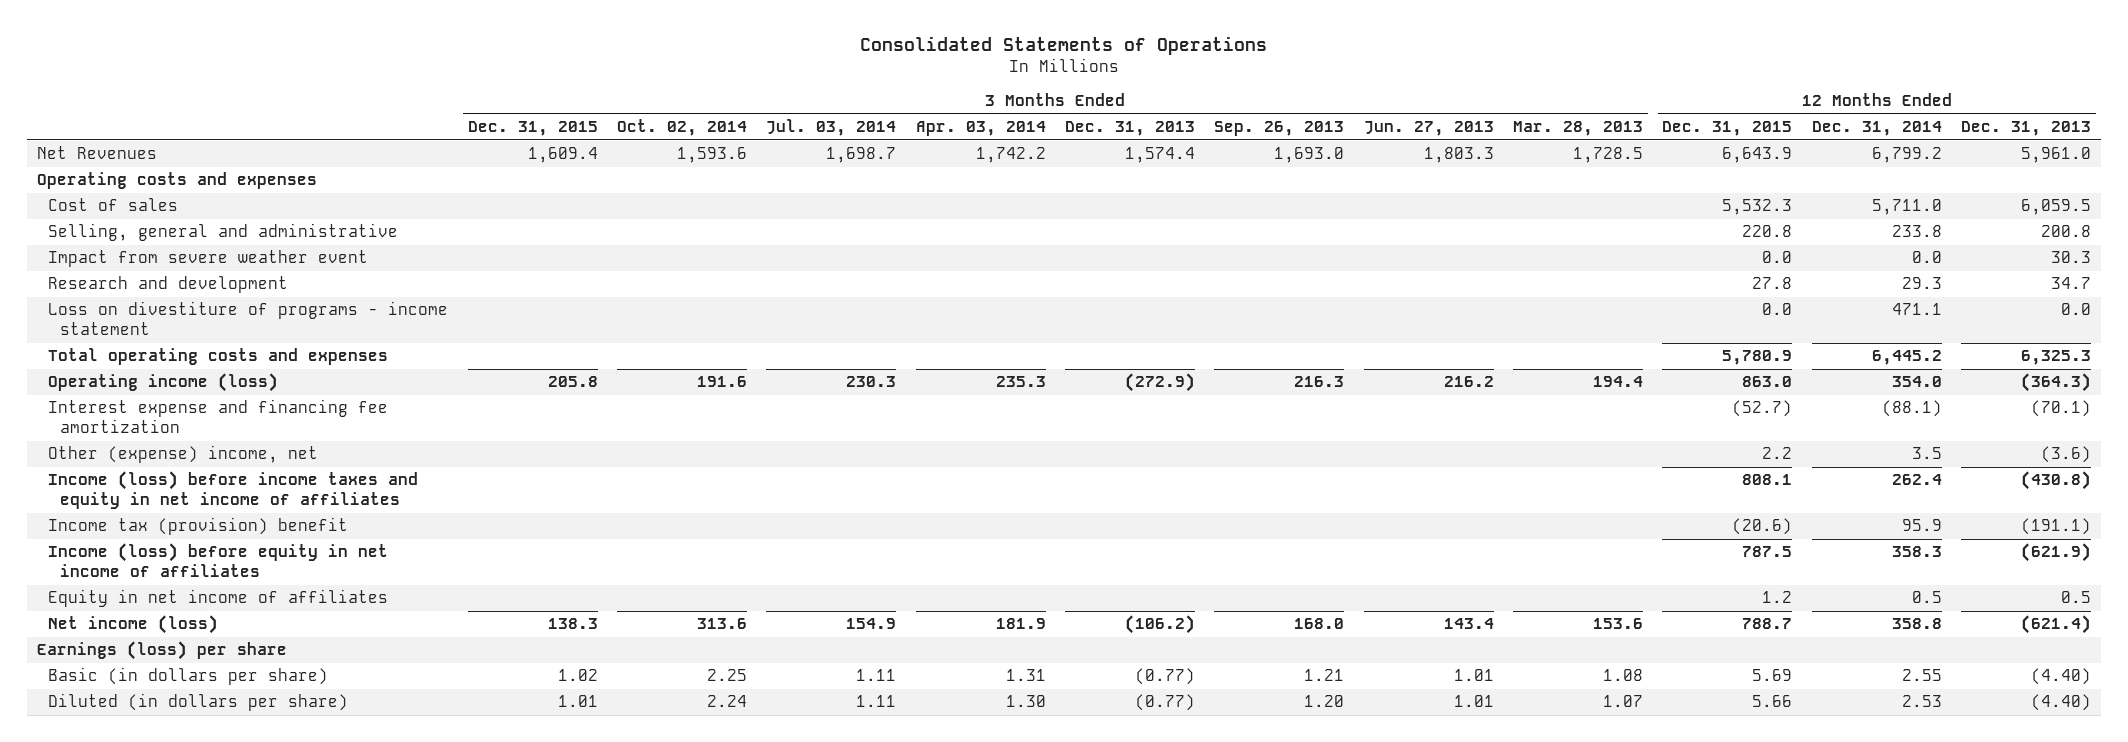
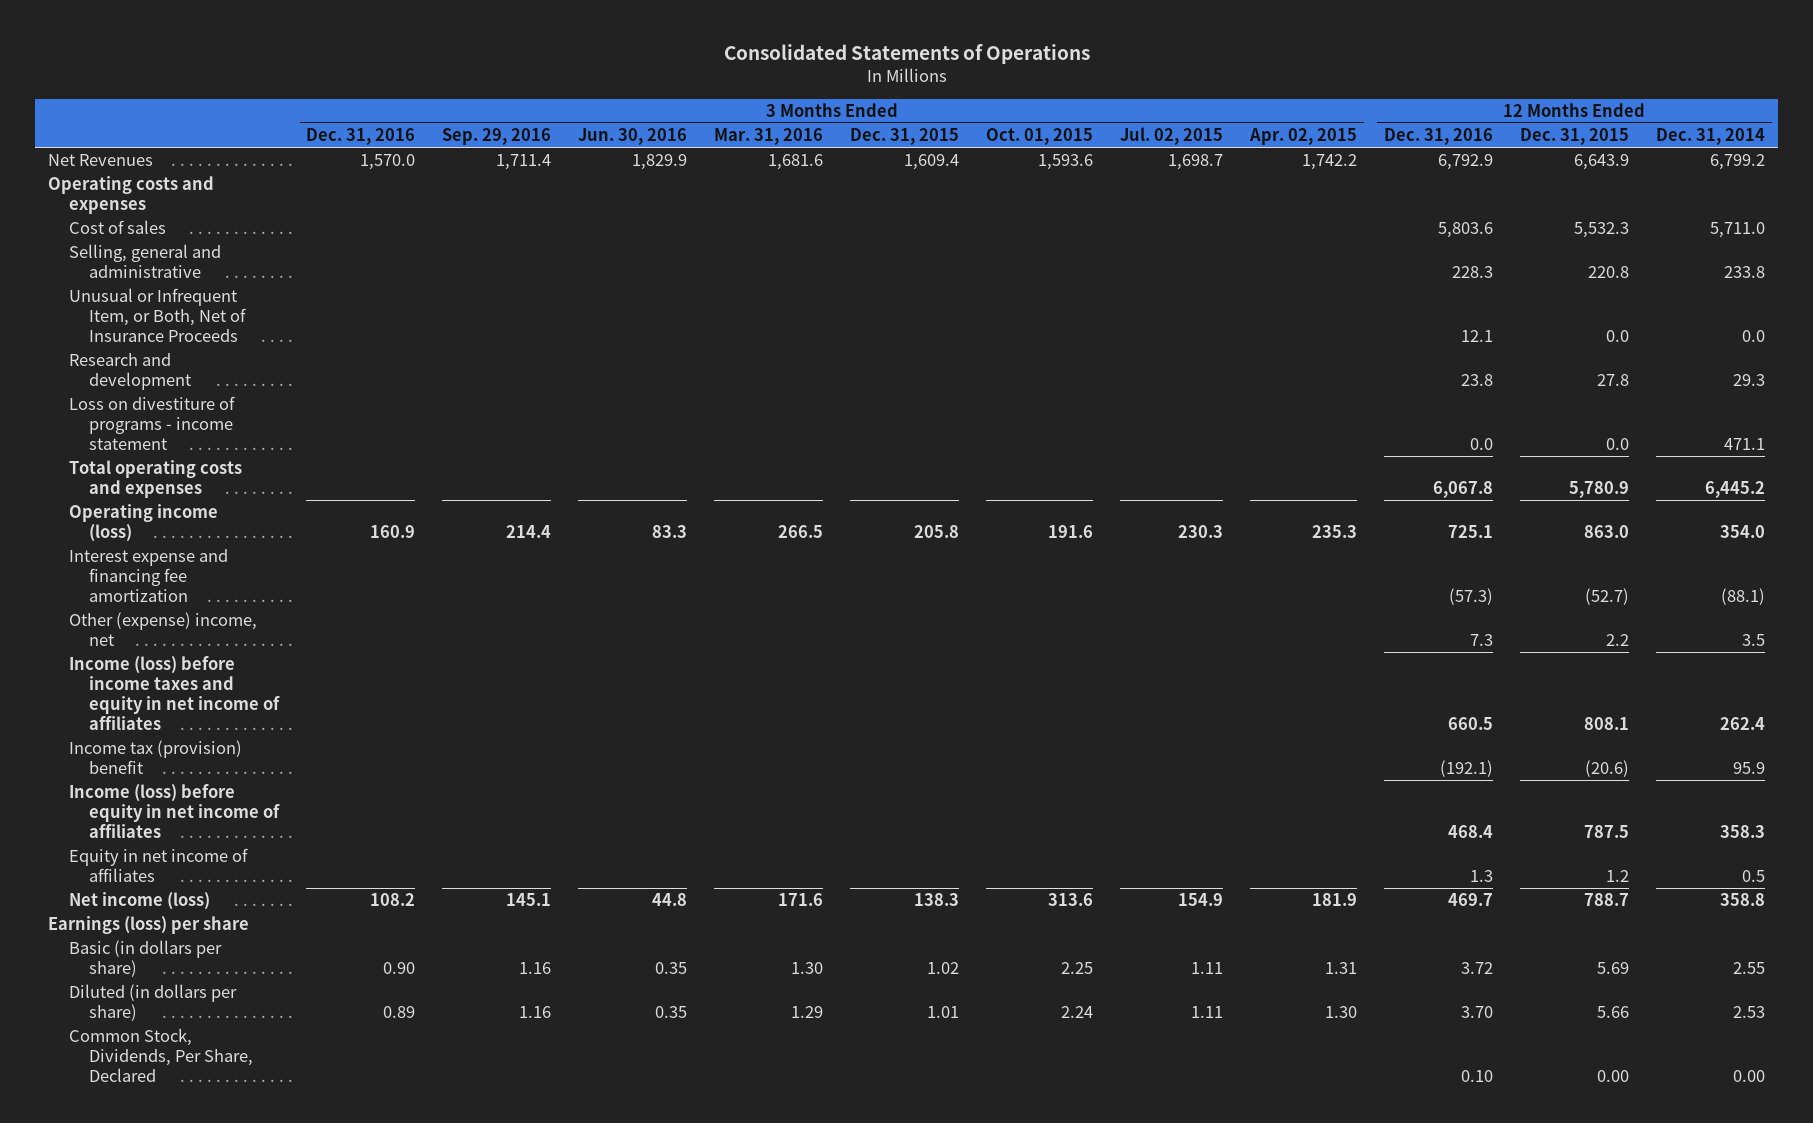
[617,119,748,137] Oct. 02, 2014 -> none
[766,119,897,137] Jul. 03, 2014 -> none
[915,121,1046,137] Apr. 03, 2014 -> none
[1065,121,1196,137] Dec. 31, 2013 -> none
[1214,121,1345,137] Sep. 26, 2013 -> none
[1363,121,1494,137] Jun. 27, 2013 -> none
[1513,121,1644,137] Mar. 28, 2013 -> none
[1961,121,2092,137] Dec. 31, 2013 -> none
none -> [306,127,416,145] Dec. 31, 2016
none -> [442,127,552,145] Sep. 29, 2016
none -> [578,127,688,145] Jun. 30, 2016
none -> [714,127,824,145] Mar. 31, 2016
none -> [986,127,1094,145] Oct. 01, 2015
none -> [1120,126,1224,145] Jul. 02, 2015
none -> [1249,127,1358,145] Apr. 02, 2015
none -> [1384,127,1494,145] Dec. 31, 2016
[48,250,369,268] Impact from severe weather event -> none
none -> [68,288,247,343] Unusual or Infrequent Item, or Both, Net of Insurance Proceeds
none -> [68,1028,254,1083] Common Stock, Dividends, Per Share, Declared

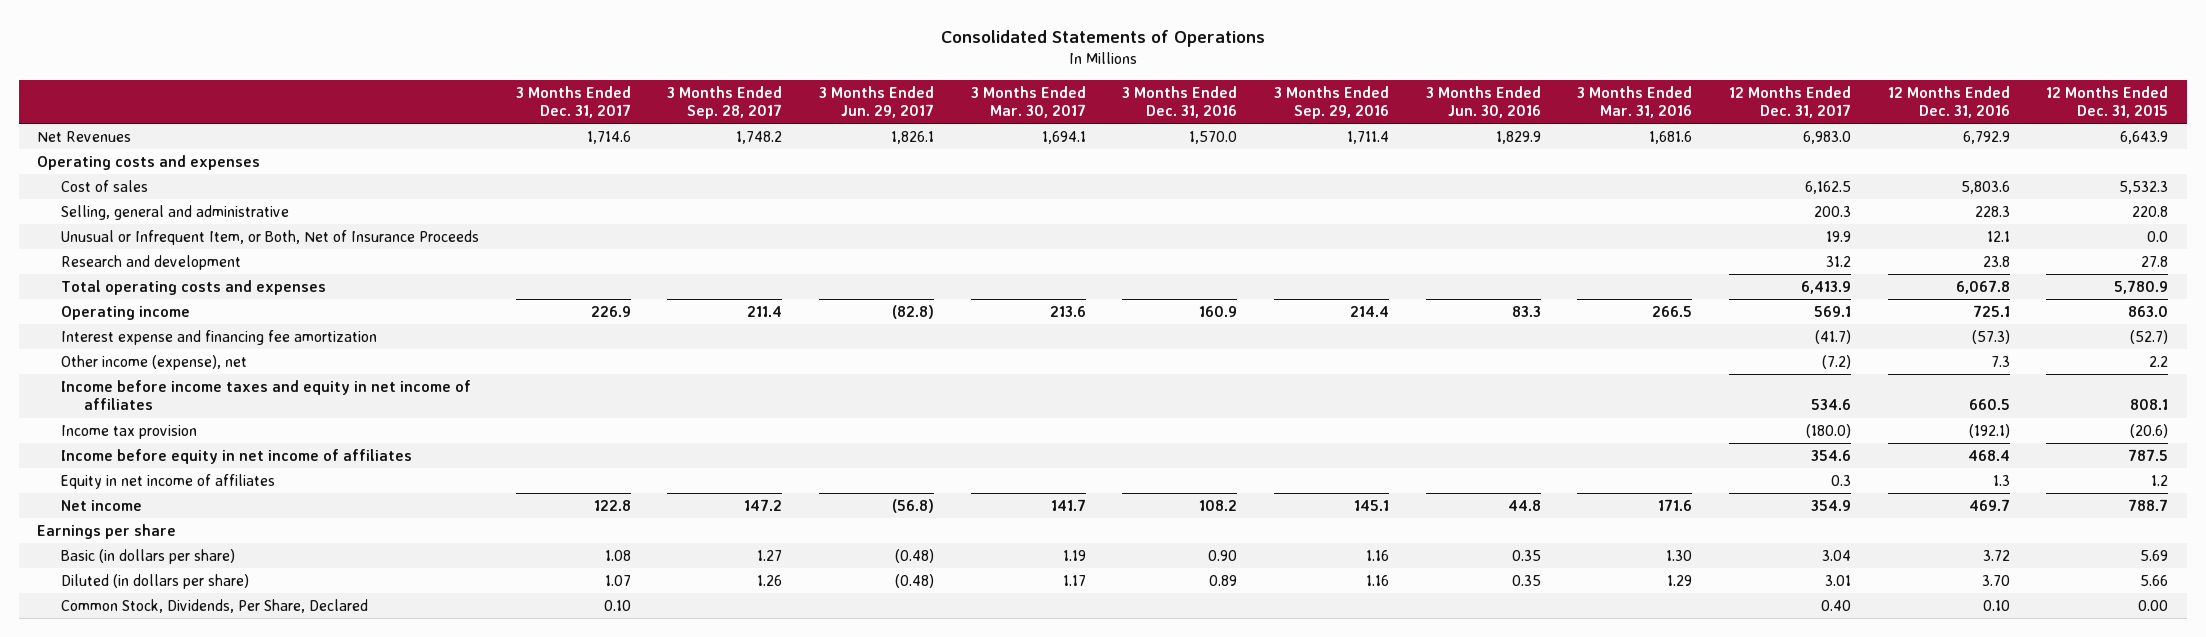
[850,127,960,145] Dec. 31, 2015 -> none
[986,127,1094,145] Oct. 01, 2015 -> none
[1120,126,1224,145] Jul. 02, 2015 -> none
[1249,127,1358,145] Apr. 02, 2015 -> none
[1655,127,1765,145] Dec. 31, 2014 -> none
none -> [515,85,631,118] 3 Months Ended Dec. 31, 2017
none -> [667,85,783,119] 3 Months Ended Sep. 28, 2017
none -> [818,85,934,118] 3 Months Ended Jun. 29, 2017
none -> [970,85,1086,118] 3 Months Ended Mar. 30, 2017
none -> [1728,85,1851,118] 12 Months Ended Dec. 31, 2017
[68,396,235,451] Loss on divestiture of programs - income statement -> none
[68,504,218,543] Operating income (loss) -> [60,305,190,320] Operating income
[68,612,257,647] Other (expense) income, net -> [60,354,247,370] Other income (expense), net
[68,656,281,731] Income (loss) before income taxes and equity in net income of affiliates -> [60,379,471,411] Income before income taxes and equity in net income of affiliates
[68,740,242,775] Income tax (provision) benefit -> [60,424,197,439] Income tax provision
[68,784,281,839] Income (loss) before equity in net income of affiliates -> [60,448,412,464] Income before equity in net income of affiliates
[68,892,210,911] Net income (loss) -> [60,499,142,511] Net income
[48,916,250,935] Earnings (loss) per share -> [37,523,177,539] Earnings per share

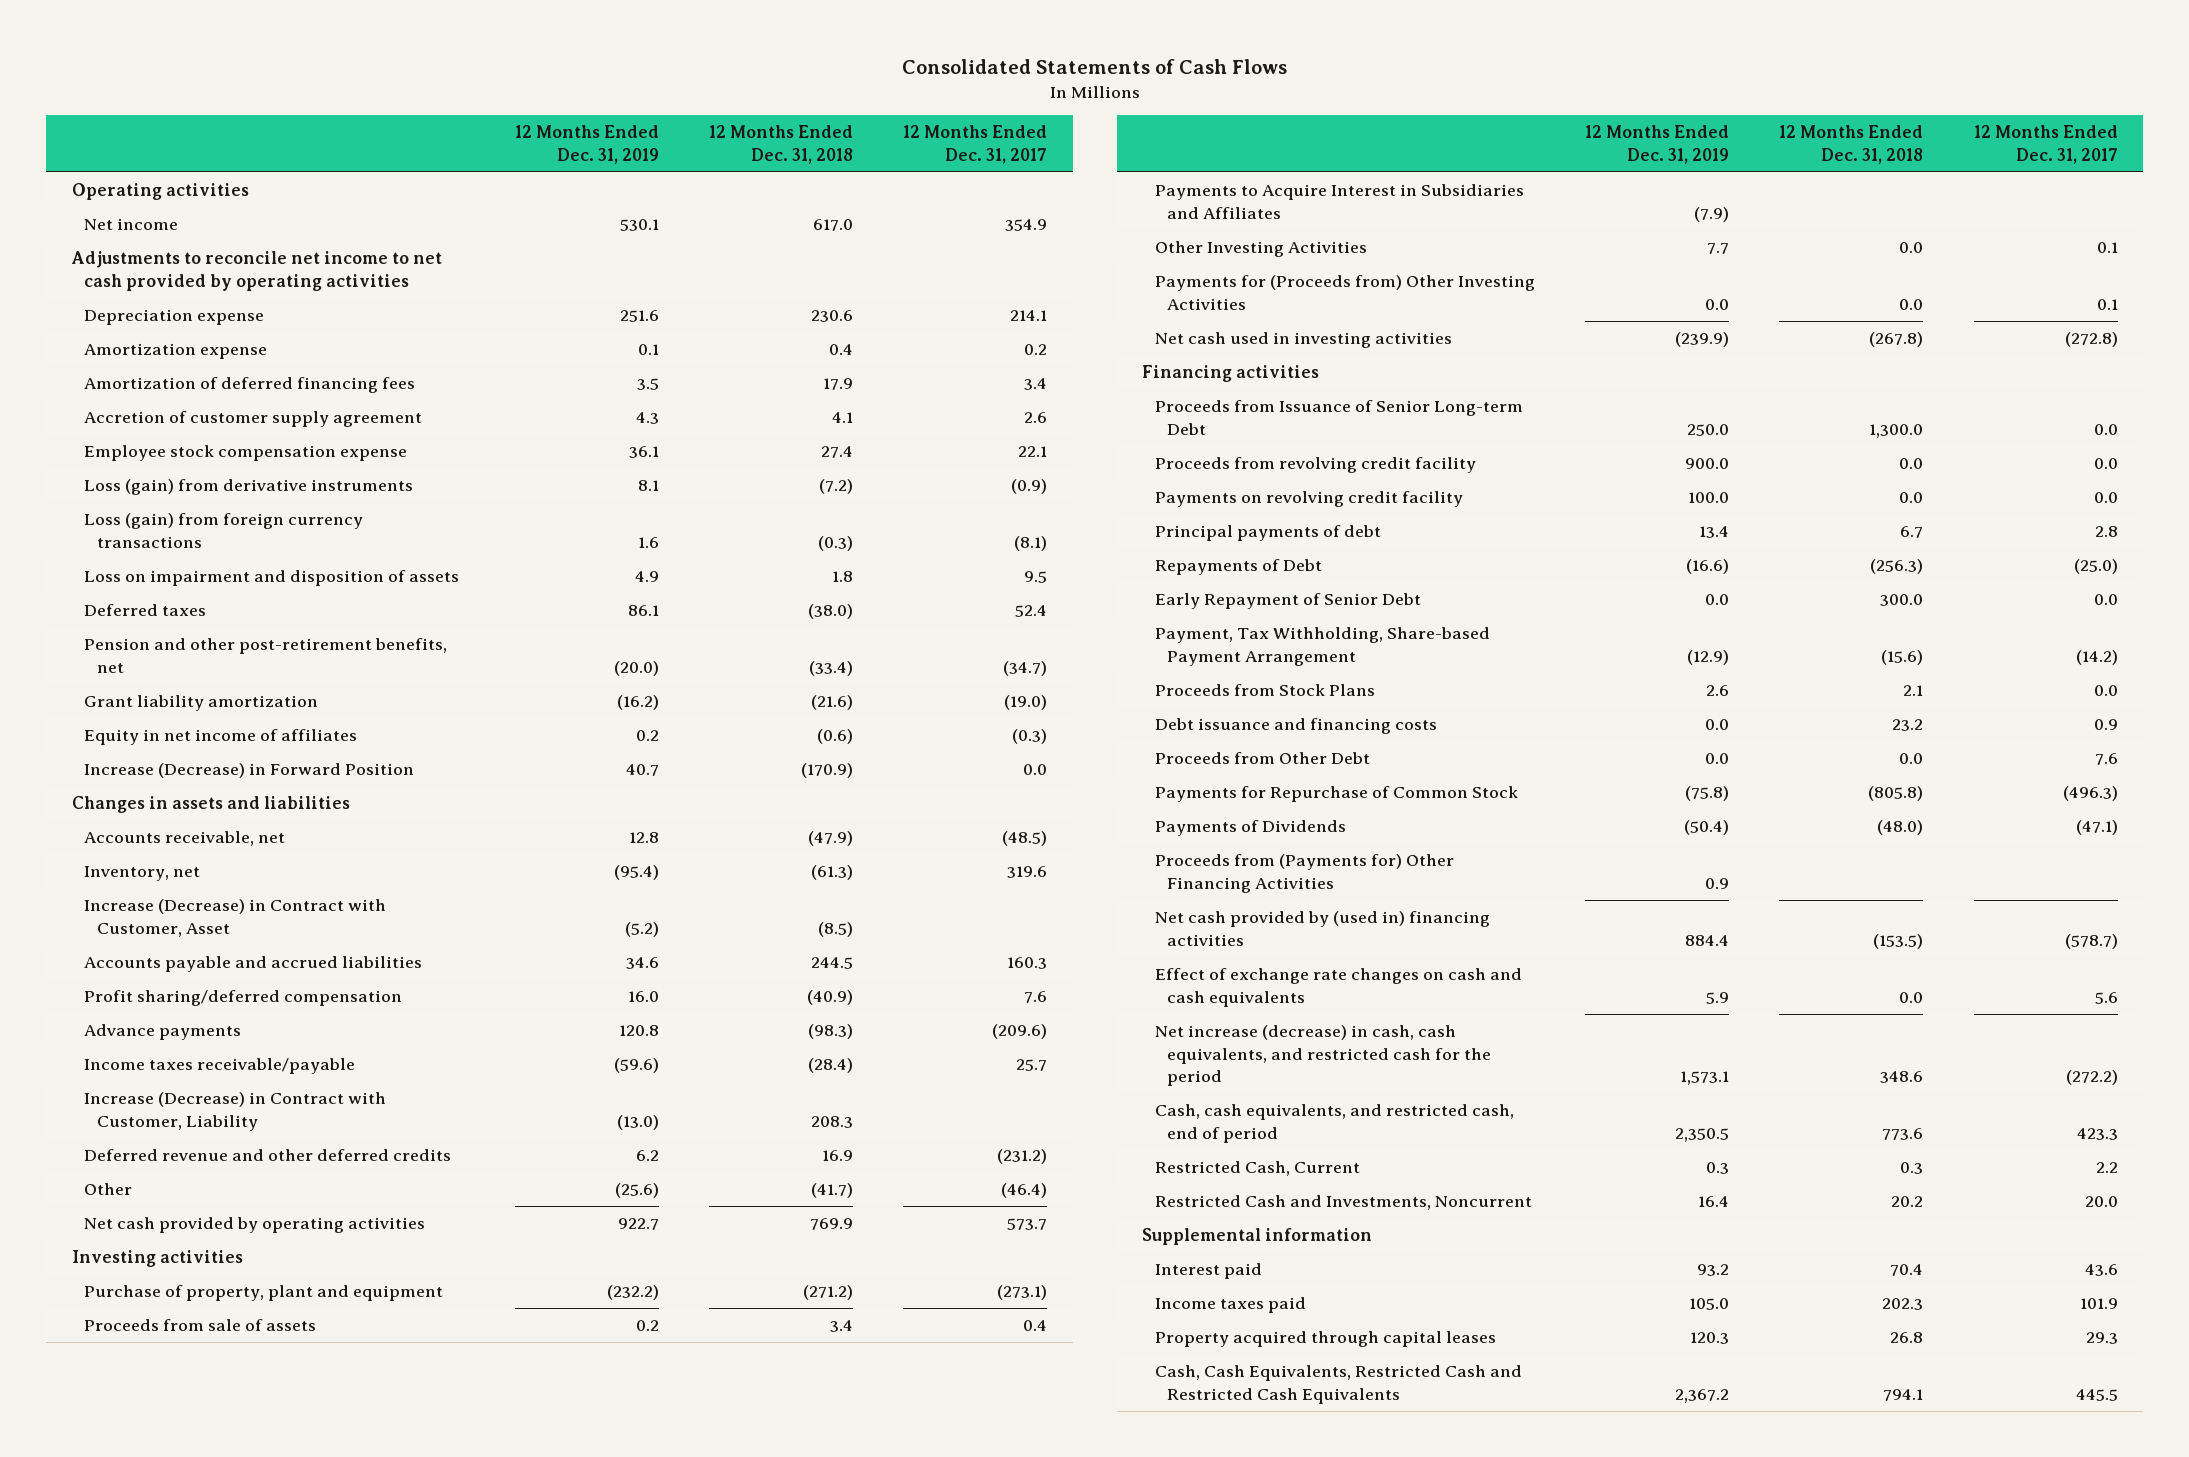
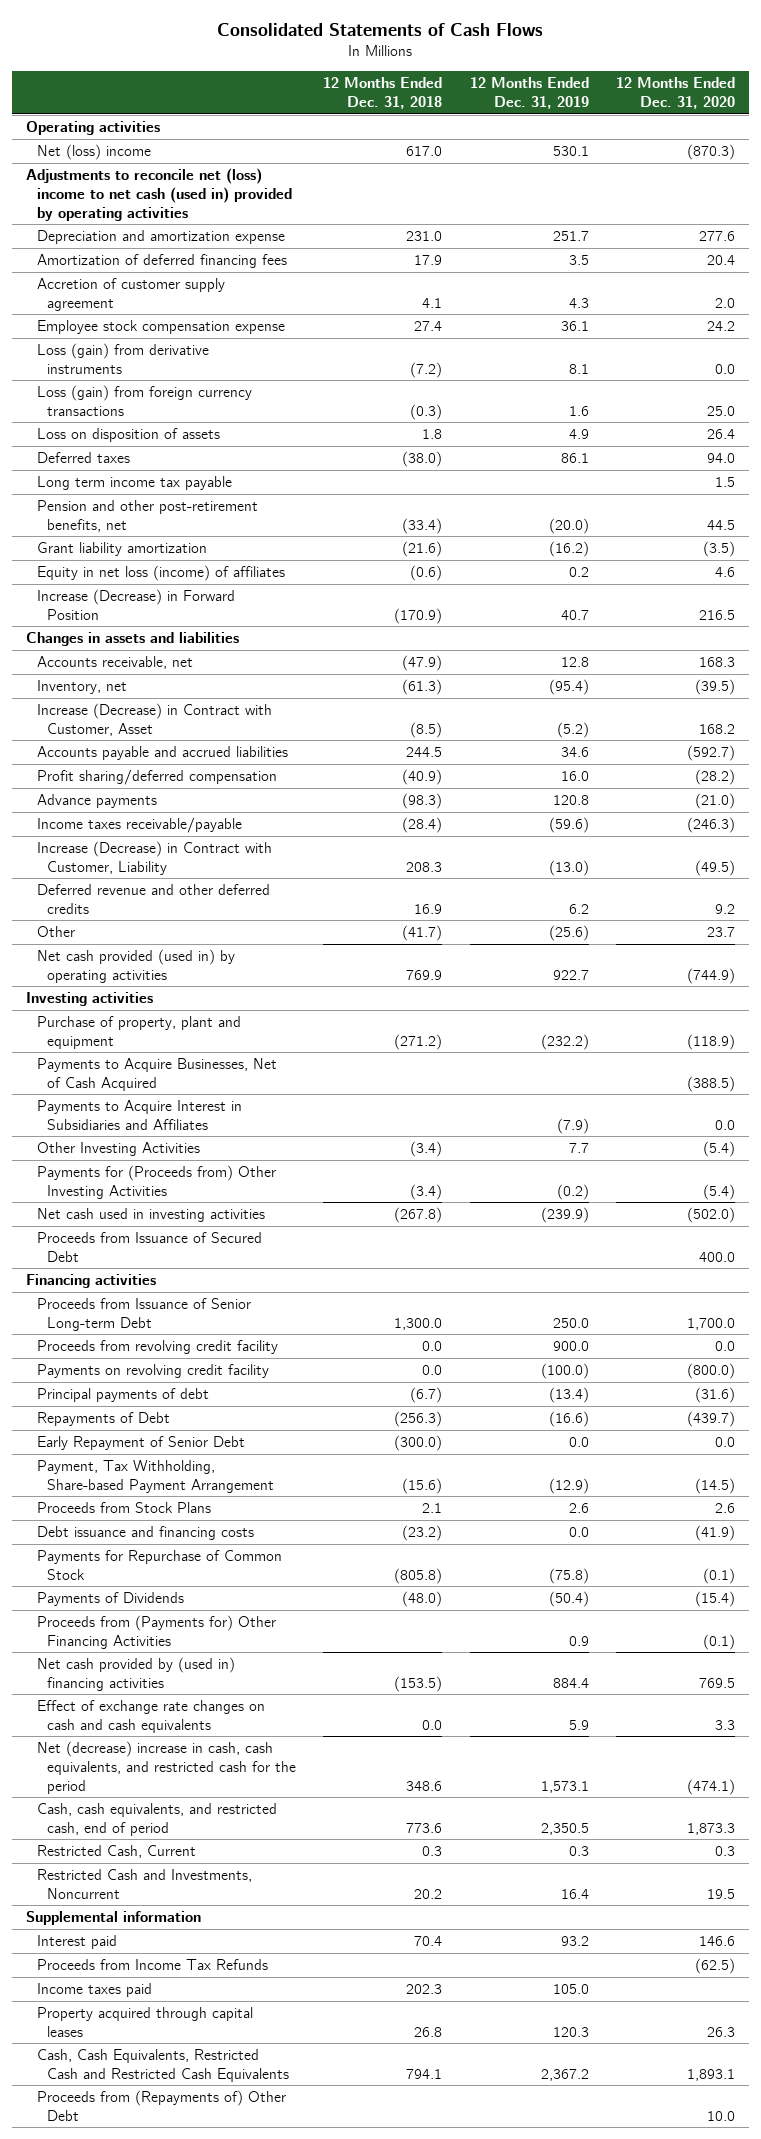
[903,125,1048,165] 12 Months Ended Dec. 31, 2017 -> none
none -> [615,77,735,110] 12 Months Ended Dec. 31, 2020
[84,343,268,360] Amortization expense -> none
[84,218,179,231] Net income -> [36,144,151,161] Net (loss) income
[70,251,442,291] Adjustments to reconcile net income to net cash provided by operating activities -> [25,168,292,221] Adjustments to reconcile net (loss) income to net cash (used in) provided by operating activities
[84,309,265,326] Depreciation expense -> [36,230,285,245] Depreciation and amortization expense
[619,310,659,323] 251.6 -> [552,231,589,242] 251.7
[810,310,853,323] 230.6 -> [406,231,443,242] 231.0
[84,570,460,587] Loss on impairment and disposition of assets -> [36,428,220,443] Loss on disposition of assets
none -> [36,476,232,491] Long term income tax payable
[84,729,358,746] Equity in net income of affiliates -> [36,565,285,582] Equity in net loss (income) of affiliates
[84,1217,426,1234] Net cash provided by operating activities -> [36,949,235,983] Net cash provided (used in) by operating activities
[84,1319,317,1332] Proceeds from sale of assets -> none
none -> [36,1058,277,1091] Payments to Acquire Businesses, Net of Cash Acquired
[1899,242,1924,254] 0.0 -> [410,1141,443,1158] (3.4)
[1704,298,1729,310] 0.0 -> [556,1183,589,1200] (0.2)
[1899,298,1924,310] 0.0 -> [410,1183,443,1200] (3.4)
none -> [36,1232,262,1262] Proceeds from Issuance of Secured Debt
[1687,492,1729,504] 100.0 -> [540,1363,589,1380] (100.0)
[1698,526,1729,539] 13.4 -> [548,1387,589,1404] (13.4)
[1900,526,1924,539] 6.7 -> [410,1387,443,1404] (6.7)
[1880,594,1924,607] 300.0 -> [394,1435,443,1452] (300.0)
[1154,752,1370,765] Proceeds from Other Debt -> none
[1892,719,1924,732] 23.2 -> [402,1525,443,1542] (23.2)
[1154,1025,1492,1087] Net increase (decrease) in cash, cash equivalents, and restricted cash for the period -> [36,1741,297,1794] Net (decrease) increase in cash, cash equivalents, and restricted cash for the period
none -> [36,1959,268,1971] Proceeds from Income Tax Refunds
none -> [36,2090,286,2121] Proceeds from (Repayments of) Other Debt

